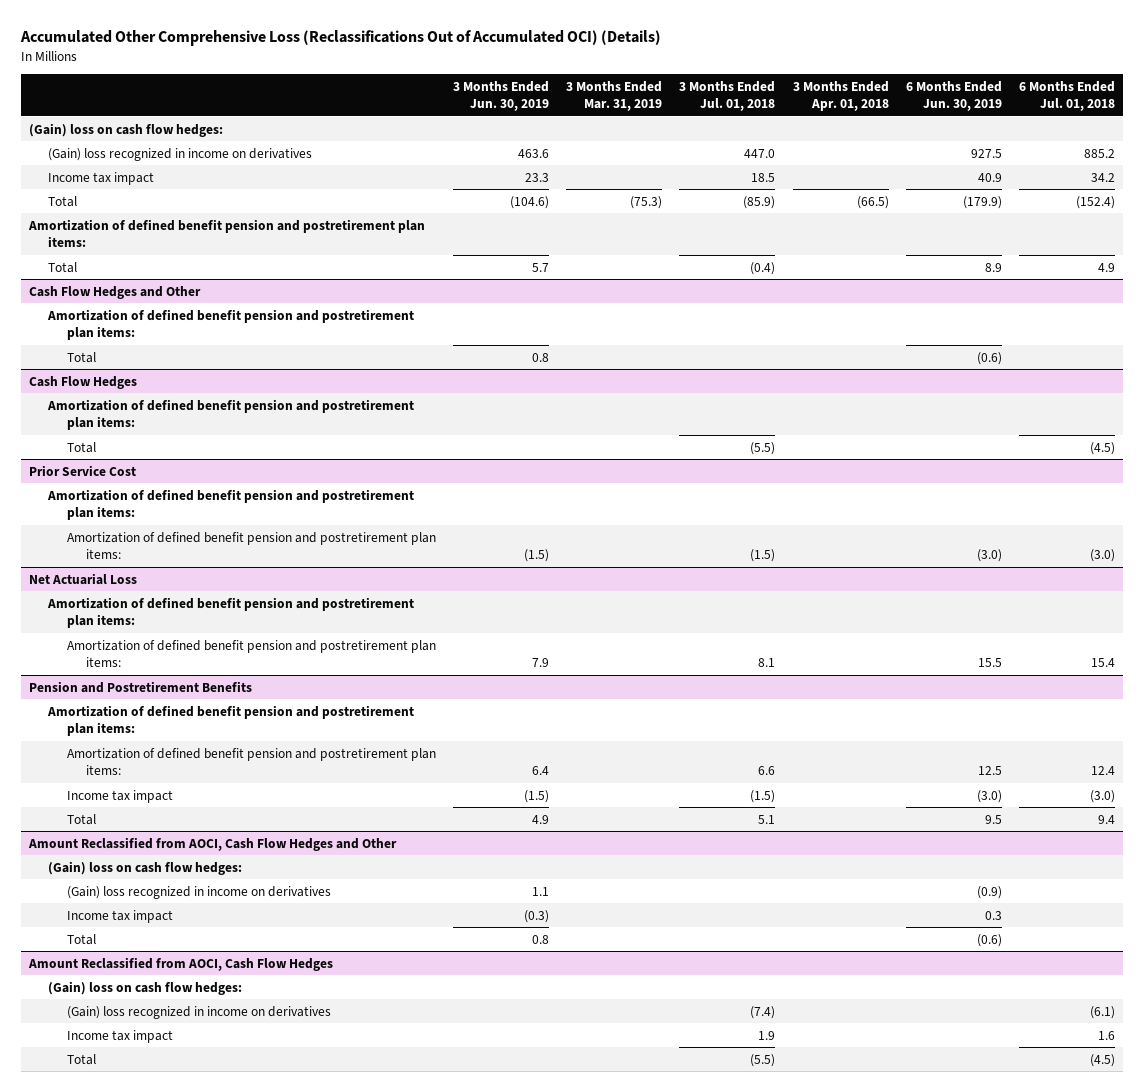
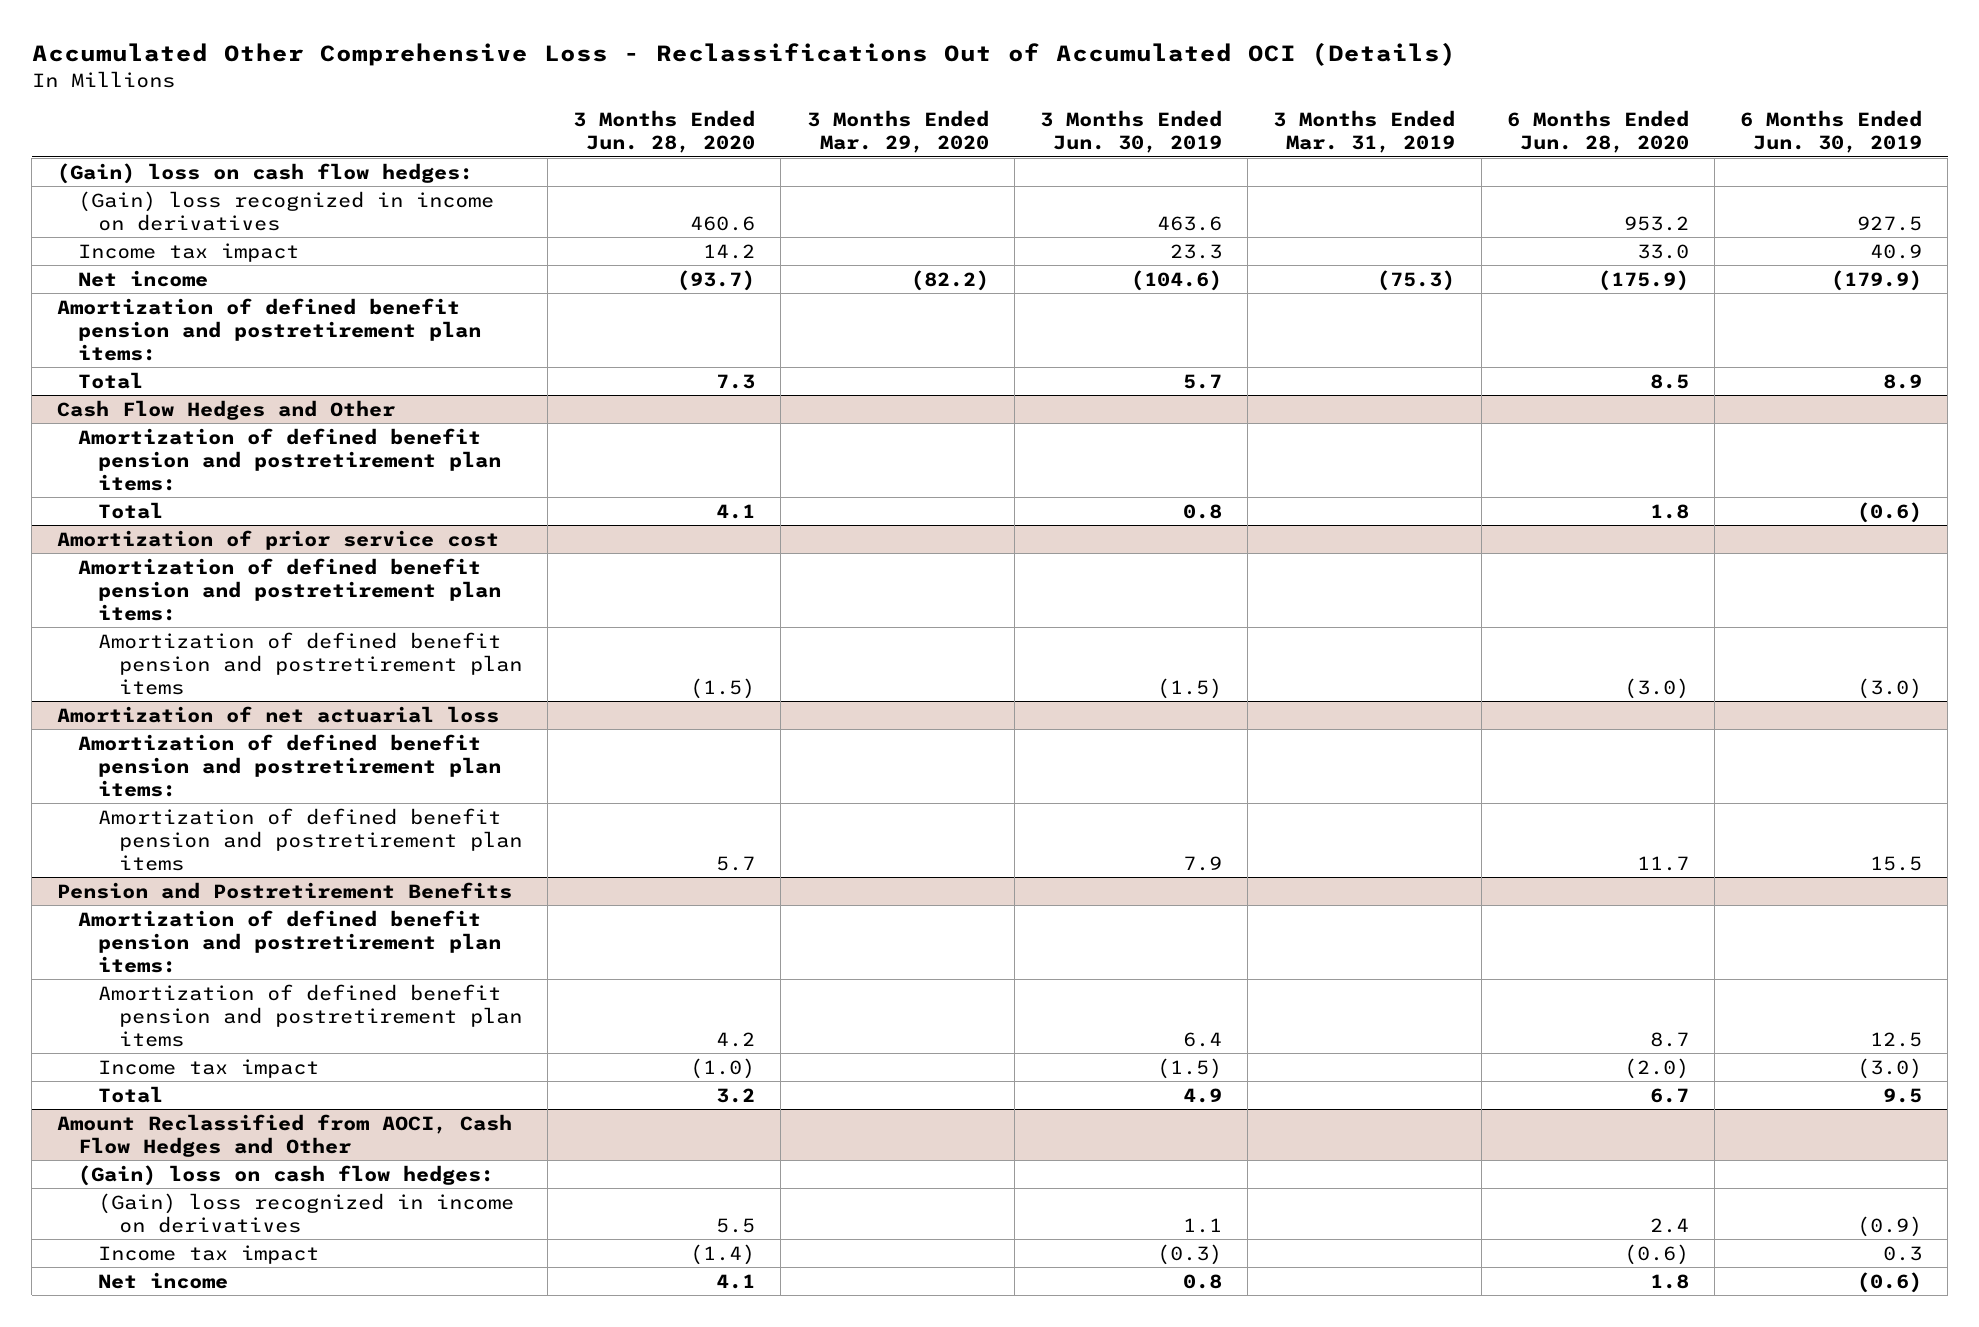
[19,30,661,47] Accumulated Other Comprehensive Loss (Reclassifications Out of Accumulated OCI) (Details) -> [31,42,1456,67] Accumulated Other Comprehensive Loss - Reclassifications Out of Accumulated OCI (Details)
[679,80,776,112] 3 Months Ended Jul. 01, 2018 -> none
[792,80,889,112] 3 Months Ended Apr. 01, 2018 -> none
[1018,80,1115,112] 6 Months Ended Jul. 01, 2018 -> none
none -> [573,110,756,154] 3 Months Ended Jun. 28, 2020
none -> [806,110,989,154] 3 Months Ended Mar. 29, 2020
none -> [1506,110,1689,154] 6 Months Ended Jun. 28, 2020
[48,195,78,207] Total -> [77,269,208,287] Net income
[29,375,138,389] Cash Flow Hedges -> none
[47,398,415,430] Amortization of defined benefit pension and postretirement plan items: -> none
[67,441,97,453] Total -> none
[29,464,137,476] Prior Service Cost -> [57,529,500,550] Amortization of prior service cost
[67,531,437,559] Amortization of defined benefit pension and postretirement plan items: -> [98,631,522,696] Amortization of defined benefit pension and postretirement plan items
[29,572,138,585] Net Actuarial Loss -> [57,705,500,723] Amortization of net actuarial loss
[67,639,437,667] Amortization of defined benefit pension and postretirement plan items: -> [98,807,522,872] Amortization of defined benefit pension and postretirement plan items
[67,747,437,775] Amortization of defined benefit pension and postretirement plan items: -> [98,983,522,1048] Amortization of defined benefit pension and postretirement plan items
[28,956,334,971] Amount Reclassified from AOCI, Cash Flow Hedges -> none
[48,980,243,995] (Gain) loss on cash flow hedges: -> none
[67,1005,332,1019] (Gain) loss recognized in income on derivatives -> none
[67,1029,174,1043] Income tax impact -> none
[67,1053,97,1065] Total -> none
[67,933,97,945] Total -> [98,1271,229,1289] Net income

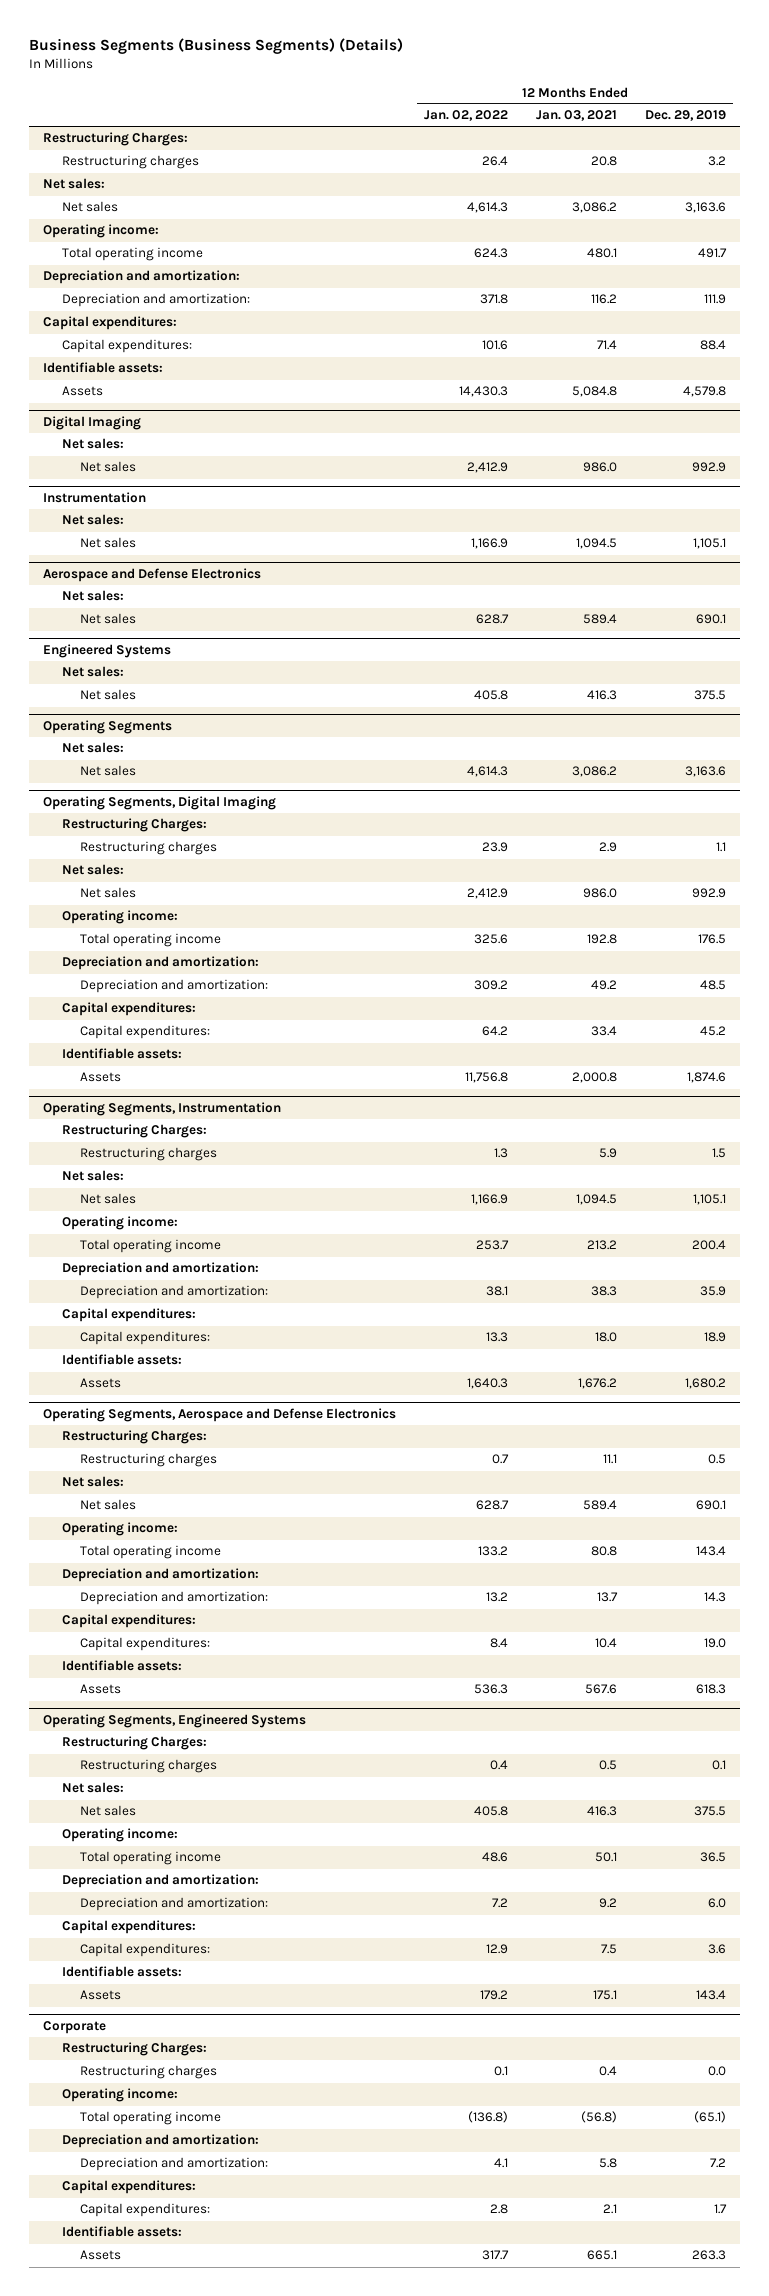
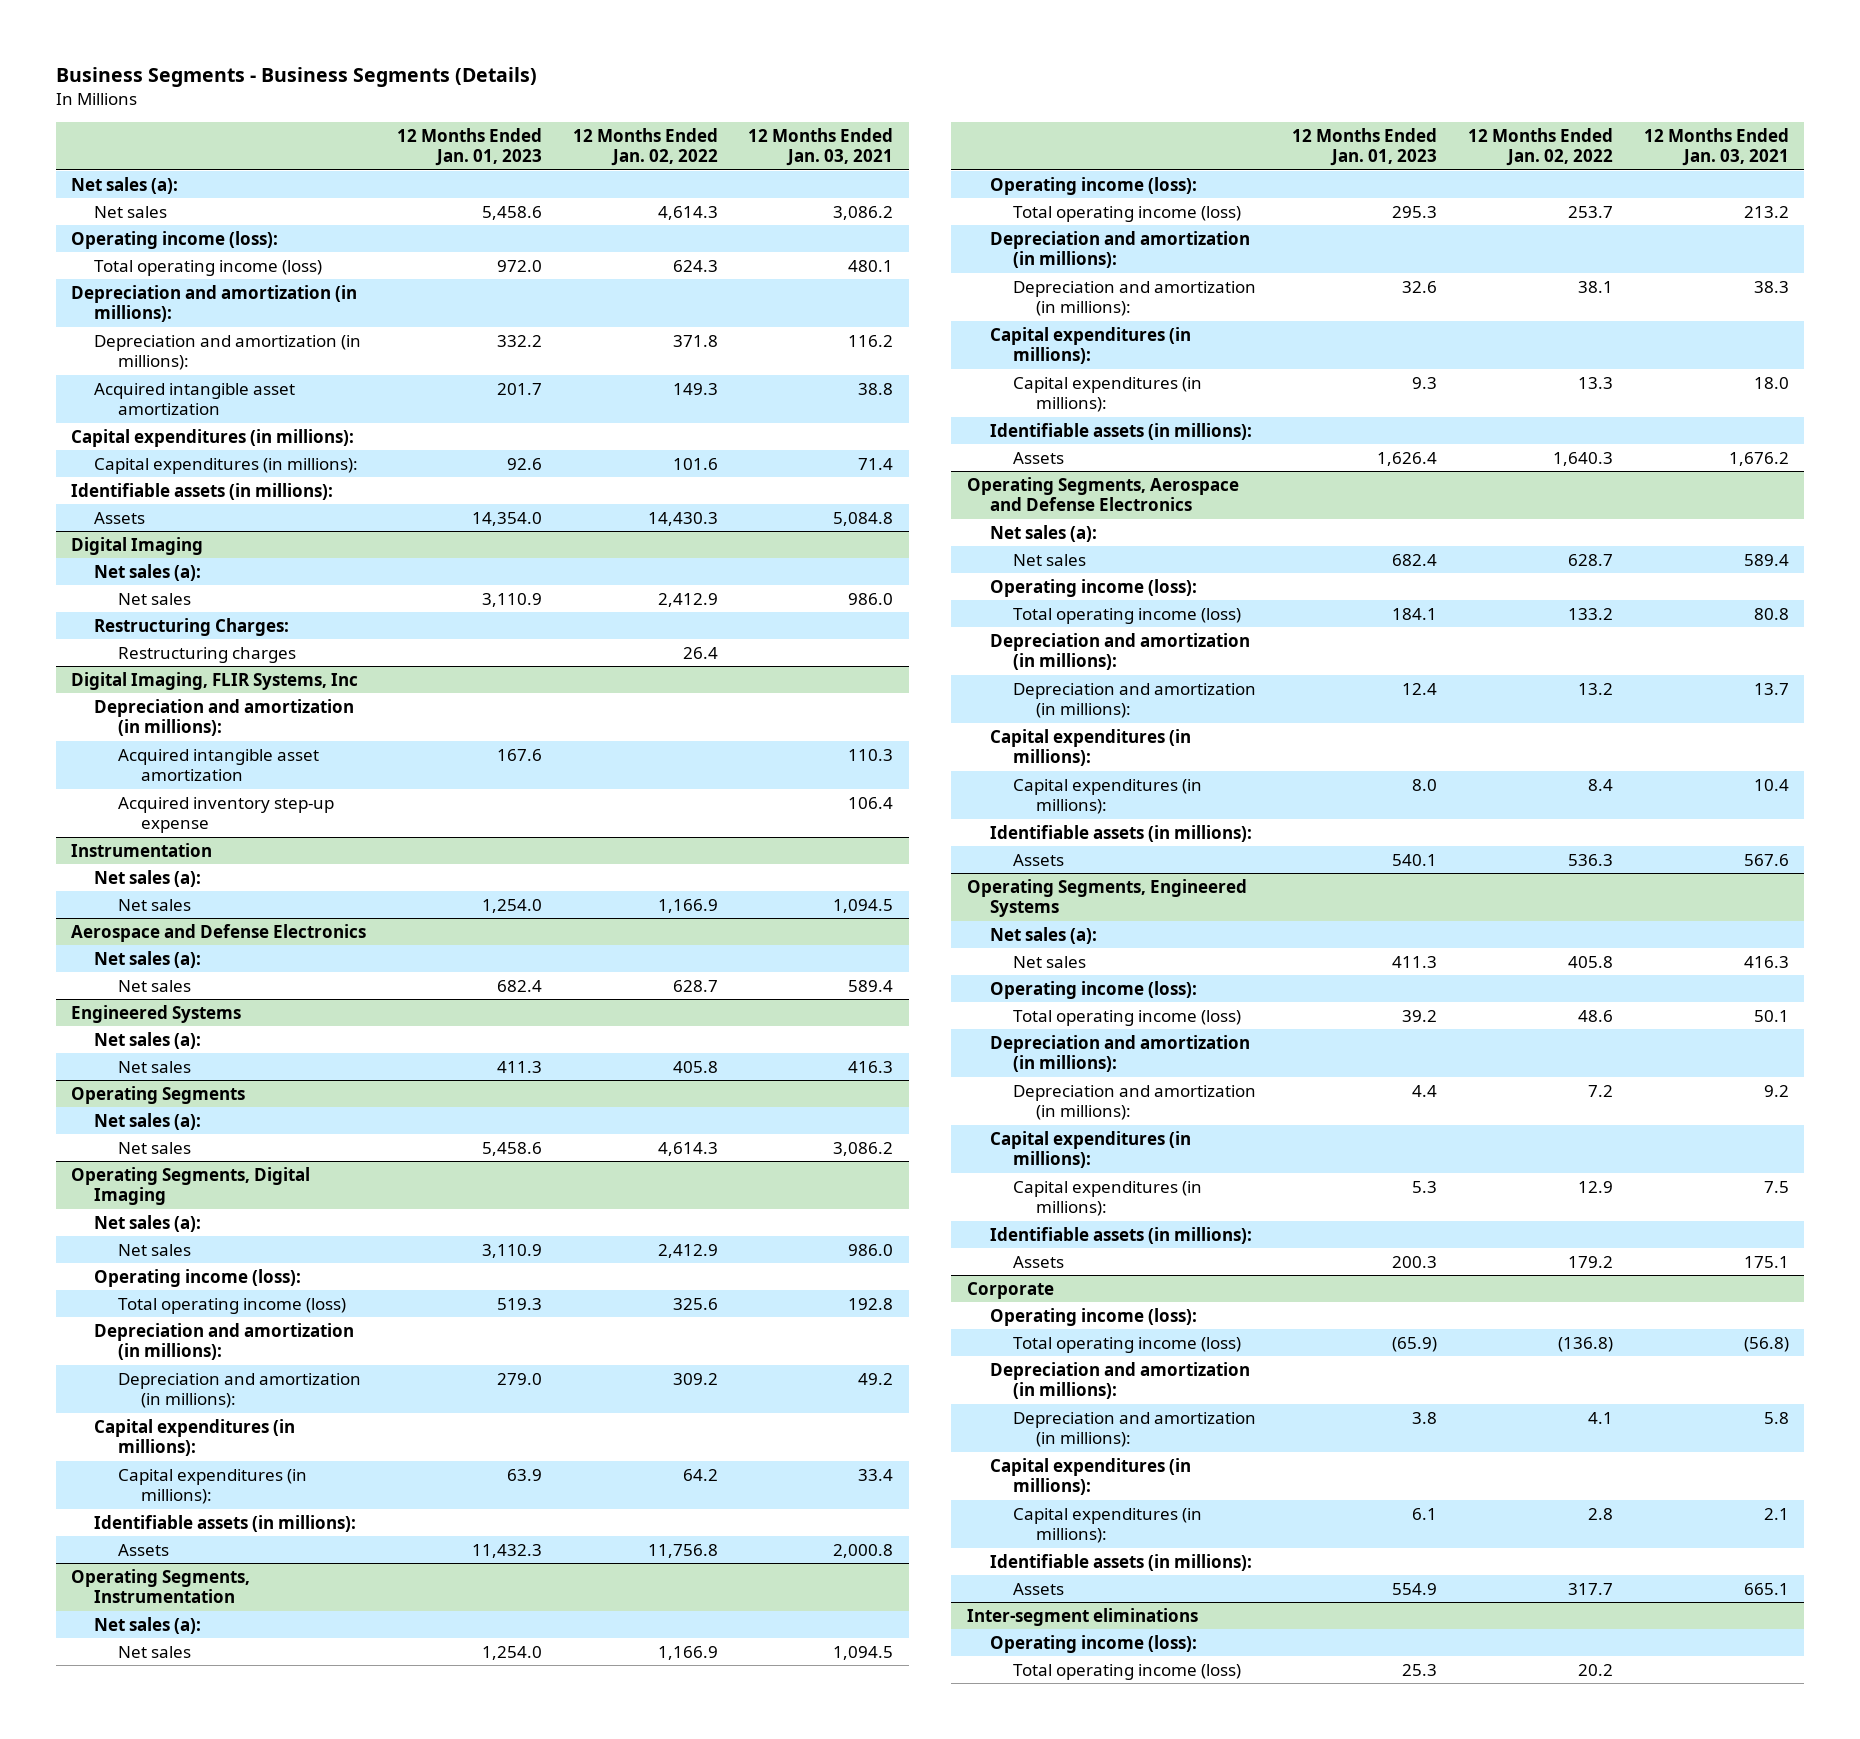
[29,37,404,54] Business Segments (Business Segments) (Details) -> [55,66,537,87] Business Segments - Business Segments (Details)
[645,110,727,122] Dec. 29, 2019 -> none
none -> [396,127,542,167] 12 Months Ended Jan. 01, 2023
[43,132,189,147] Restructuring Charges: -> none
[61,155,199,170] Restructuring charges -> none
[43,178,106,190] Net sales: -> [70,176,178,194] Net sales (a):
[43,224,160,239] Operating income: -> [70,230,278,249] Operating income (loss):
[61,247,203,262] Total operating income -> [94,259,323,276] Total operating income (loss)
[43,270,241,285] Depreciation and amortization: -> [70,284,357,323] Depreciation and amortization (in millions):
[61,293,250,308] Depreciation and amortization: -> [94,334,362,371] Depreciation and amortization (in millions):
none -> [94,382,296,416] Acquired intangible asset amortization
[43,316,178,331] Capital expenditures: -> [70,428,354,447] Capital expenditures (in millions):
[61,339,192,354] Capital expenditures: -> [94,457,359,474] Capital expenditures (in millions):
[43,362,164,374] Identifiable assets: -> [70,482,333,500] Identifiable assets (in millions):
[61,438,124,450] Net sales: -> [94,563,202,581] Net sales (a):
none -> [94,617,290,636] Restructuring Charges:
none -> [117,646,296,663] Restructuring charges
none -> [70,671,358,690] Digital Imaging, FLIR Systems, Inc
none -> [94,698,355,737] Depreciation and amortization (in millions):
none -> [117,748,319,782] Acquired intangible asset amortization
none -> [117,796,334,834] Acquired inventory step-up expense
[61,514,124,526] Net sales: -> [94,869,202,887] Net sales (a):
[61,590,124,602] Net sales: -> [94,950,202,968] Net sales (a):
[61,666,124,678] Net sales: -> [94,1031,202,1049] Net sales (a):
[61,742,124,754] Net sales: -> [94,1112,202,1130] Net sales (a):
[61,818,207,833] Restructuring Charges: -> none
[79,841,217,856] Restructuring charges -> none
[61,864,124,876] Net sales: -> [94,1214,202,1232] Net sales (a):
[61,910,178,925] Operating income: -> [94,1268,302,1287] Operating income (loss):
[79,933,221,948] Total operating income -> [117,1297,346,1314] Total operating income (loss)
[61,956,259,971] Depreciation and amortization: -> [94,1322,355,1361] Depreciation and amortization (in millions):
[79,979,268,994] Depreciation and amortization: -> [117,1372,361,1409] Depreciation and amortization (in millions):
[61,1002,196,1017] Capital expenditures: -> [94,1418,296,1457] Capital expenditures (in millions):
[79,1025,210,1040] Capital expenditures: -> [117,1468,307,1505] Capital expenditures (in millions):
[61,1048,182,1060] Identifiable assets: -> [94,1514,357,1532] Identifiable assets (in millions):
[61,1124,207,1139] Restructuring Charges: -> none
[79,1147,217,1162] Restructuring charges -> none
[61,1170,124,1182] Net sales: -> [94,1616,202,1634] Net sales (a):
[61,1216,178,1231] Operating income: -> [989,176,1197,195] Operating income (loss):
[79,1239,221,1254] Total operating income -> [1013,205,1242,222] Total operating income (loss)
[61,1262,259,1277] Depreciation and amortization: -> [989,230,1250,269] Depreciation and amortization (in millions):
[79,1285,268,1300] Depreciation and amortization: -> [1013,280,1257,317] Depreciation and amortization (in millions):
[61,1308,196,1323] Capital expenditures: -> [989,326,1191,365] Capital expenditures (in millions):
[79,1331,210,1346] Capital expenditures: -> [1013,376,1203,413] Capital expenditures (in millions):
[61,1354,182,1366] Identifiable assets: -> [989,422,1252,440] Identifiable assets (in millions):
[61,1430,207,1445] Restructuring Charges: -> none
[79,1453,217,1468] Restructuring charges -> none
[61,1476,124,1488] Net sales: -> [989,524,1097,542] Net sales (a):
[61,1522,178,1537] Operating income: -> [989,578,1197,597] Operating income (loss):
[79,1545,221,1560] Total operating income -> [1013,607,1242,624] Total operating income (loss)
[61,1568,259,1583] Depreciation and amortization: -> [989,632,1250,671] Depreciation and amortization (in millions):
[79,1591,268,1606] Depreciation and amortization: -> [1013,682,1257,719] Depreciation and amortization (in millions):
[61,1614,196,1629] Capital expenditures: -> [989,728,1191,767] Capital expenditures (in millions):
[79,1637,210,1652] Capital expenditures: -> [1013,778,1203,815] Capital expenditures (in millions):
[61,1660,182,1672] Identifiable assets: -> [989,824,1252,842] Identifiable assets (in millions):
[61,1736,207,1751] Restructuring Charges: -> none
[79,1759,217,1774] Restructuring charges -> none
[61,1782,124,1794] Net sales: -> [989,926,1097,944] Net sales (a):
[61,1828,178,1843] Operating income: -> [989,980,1197,999] Operating income (loss):
[79,1851,221,1866] Total operating income -> [1013,1009,1242,1026] Total operating income (loss)
[61,1874,259,1889] Depreciation and amortization: -> [989,1034,1250,1073] Depreciation and amortization (in millions):
[79,1897,268,1912] Depreciation and amortization: -> [1013,1084,1257,1121] Depreciation and amortization (in millions):
[61,1920,196,1935] Capital expenditures: -> [989,1130,1191,1169] Capital expenditures (in millions):
[79,1943,210,1958] Capital expenditures: -> [1013,1180,1203,1217] Capital expenditures (in millions):
[61,1966,182,1978] Identifiable assets: -> [989,1226,1252,1244] Identifiable assets (in millions):
[61,2042,207,2057] Restructuring Charges: -> none
[79,2065,217,2080] Restructuring charges -> none
[61,2088,178,2103] Operating income: -> [989,1307,1197,1326] Operating income (loss):
[79,2111,221,2126] Total operating income -> [1013,1336,1242,1353] Total operating income (loss)
[61,2134,259,2149] Depreciation and amortization: -> [989,1361,1250,1400] Depreciation and amortization (in millions):
[79,2157,268,2172] Depreciation and amortization: -> [1013,1411,1257,1448] Depreciation and amortization (in millions):
[61,2180,196,2195] Capital expenditures: -> [989,1457,1191,1496] Capital expenditures (in millions):
[79,2203,210,2218] Capital expenditures: -> [1013,1507,1203,1544] Capital expenditures (in millions):
[61,2226,182,2238] Identifiable assets: -> [989,1553,1252,1571] Identifiable assets (in millions):
none -> [966,1607,1198,1626] Inter-segment eliminations
none -> [989,1634,1197,1653] Operating income (loss):
none -> [1013,1663,1242,1680] Total operating income (loss)

